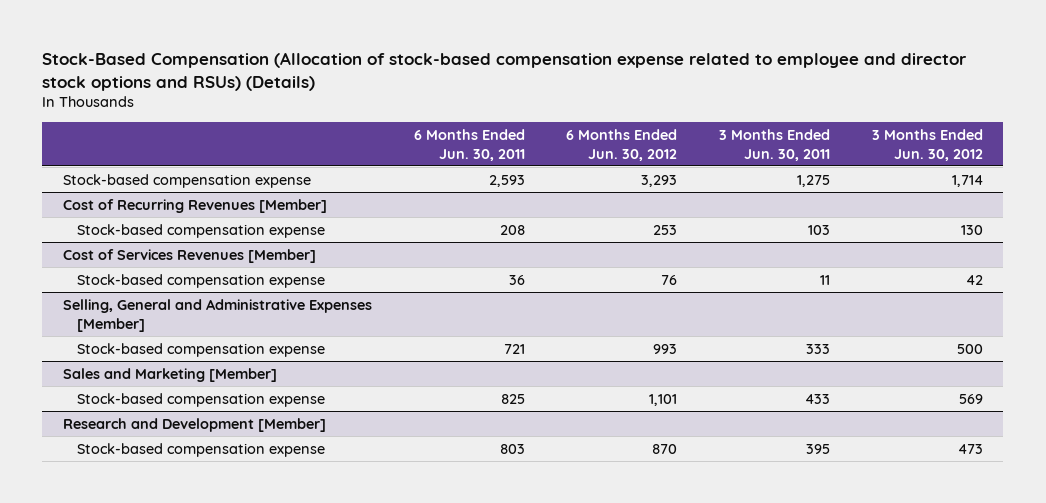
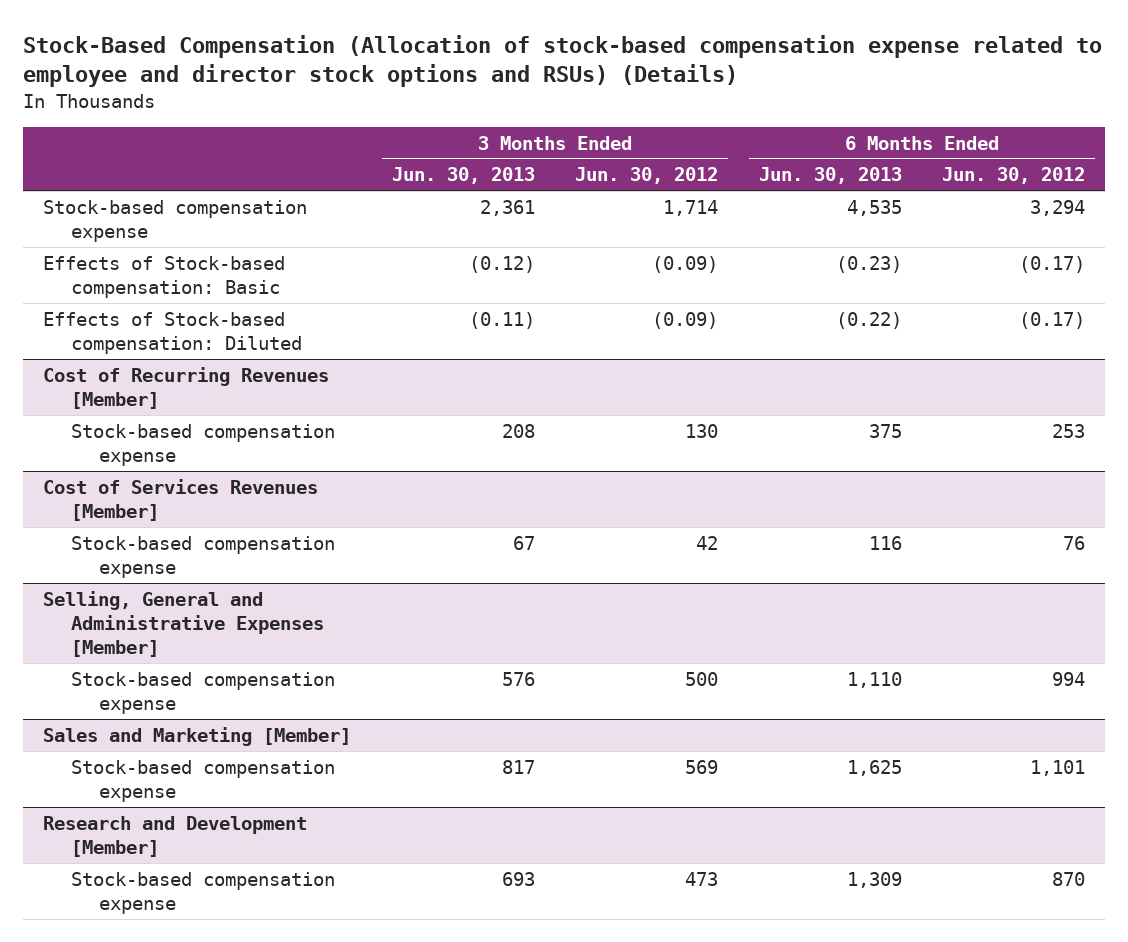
[413,128,525,161] 6 Months Ended Jun. 30, 2011 -> none
[718,128,830,161] 3 Months Ended Jun. 30, 2011 -> none
none -> [391,167,535,185] Jun. 30, 2013
none -> [758,167,902,185] Jun. 30, 2013
[641,174,678,187] 3,293 -> [1030,199,1086,216] 3,294
none -> [43,255,286,298] Effects of Stock-based compensation: Basic
none -> [43,311,303,354] Effects of Stock-based compensation: Diluted
[653,343,678,354] 993 -> [1052,671,1086,686] 994

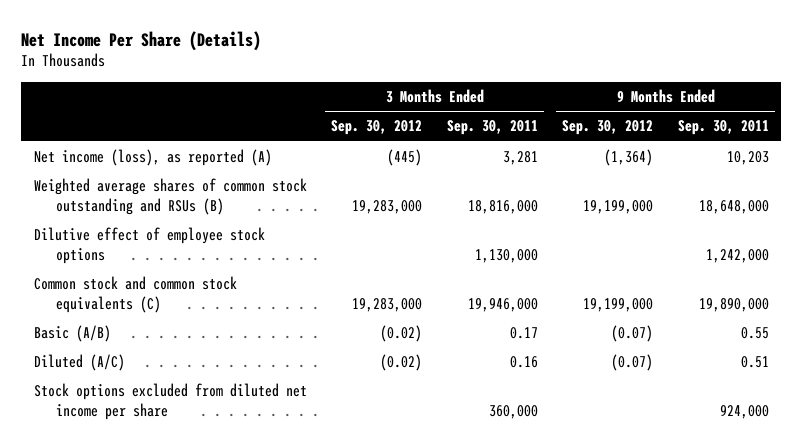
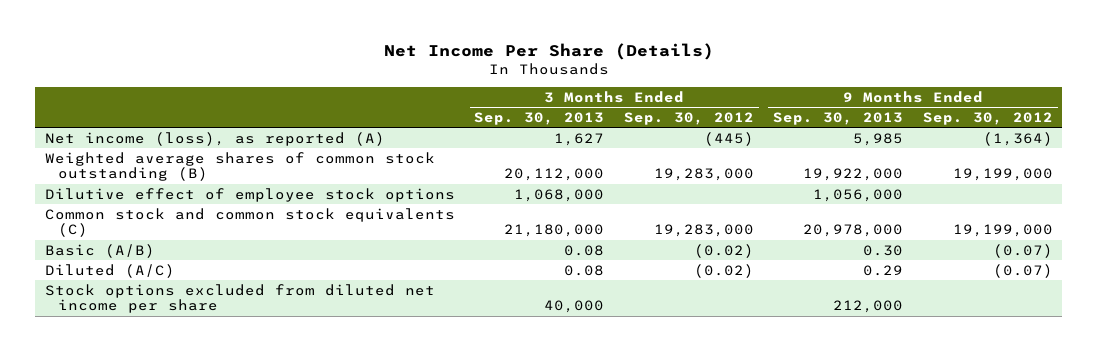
[446,120,538,136] Sep. 30, 2011 -> none
[678,120,770,136] Sep. 30, 2011 -> none
none -> [474,112,605,126] Sep. 30, 2013
none -> [773,112,904,126] Sep. 30, 2013
[33,178,307,215] Weighted average shares of common stock outstanding and RSUs (B) -> [44,151,435,182] Weighted average shares of common stock outstanding (B)

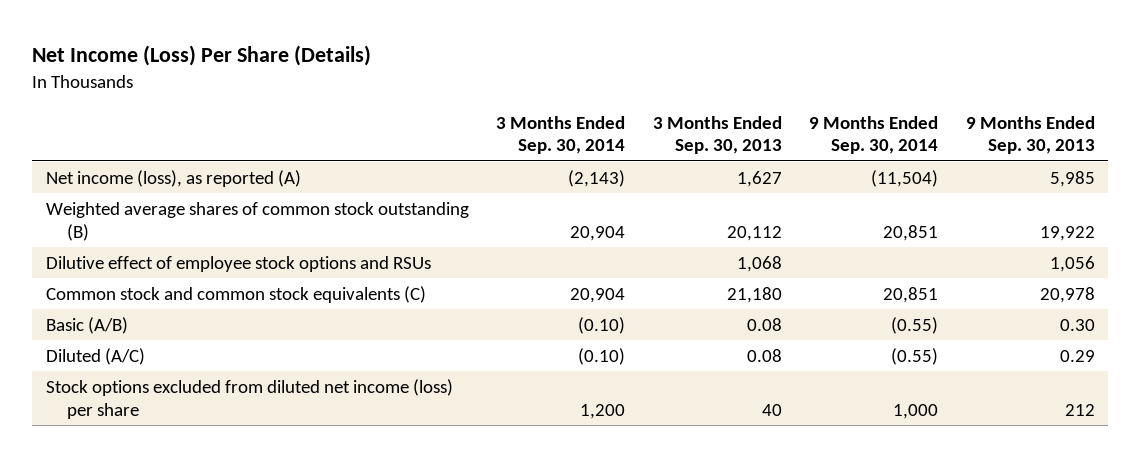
[383,42,714,60] Net Income Per Share (Details) -> [31,44,371,66] Net Income (Loss) Per Share (Details)
[623,112,754,126] Sep. 30, 2012 -> none
[922,112,1053,126] Sep. 30, 2012 -> none
none -> [496,115,626,155] 3 Months Ended Sep. 30, 2014
none -> [809,115,939,155] 9 Months Ended Sep. 30, 2014
[504,168,605,182] 20,112,000 -> [726,225,782,241] 20,112
[803,168,904,182] 19,922,000 -> [1039,225,1095,241] 19,922
[44,187,455,202] Dilutive effect of employee stock options -> [45,255,431,272] Dilutive effect of employee stock options and RSUs
[514,188,605,202] 1,068,000 -> [736,255,782,272] 1,068
[813,188,904,202] 1,056,000 -> [1049,255,1095,272] 1,056
[504,224,605,238] 21,180,000 -> [726,286,782,303] 21,180
[803,224,904,238] 20,978,000 -> [1039,286,1095,303] 20,978
[44,283,435,314] Stock options excluded from diluted net income per share -> [45,378,453,419] Stock options excluded from diluted net income (loss) per share
[544,300,605,314] 40,000 -> [761,403,782,416] 40
[833,300,904,314] 212,000 -> [1064,403,1095,416] 212

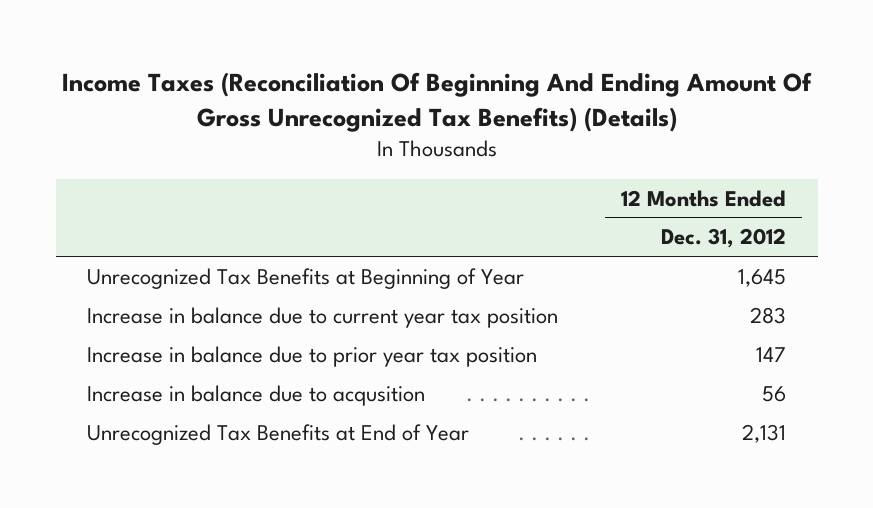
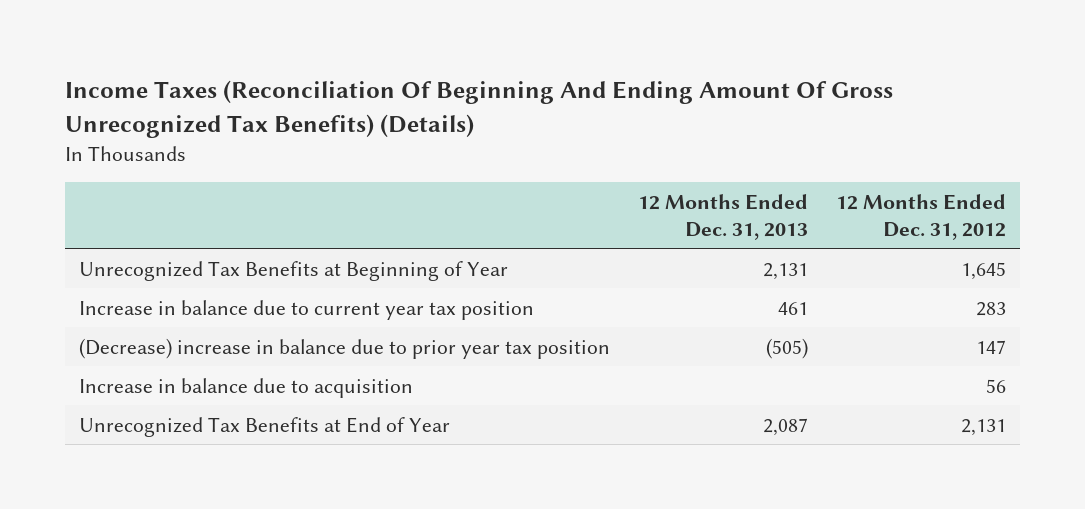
none -> [638,193,809,240] 12 Months Ended Dec. 31, 2013
[87,345,538,367] Increase in balance due to prior year tax position -> [79,337,611,359] (Decrease) increase in balance due to prior year tax position
[87,384,426,406] Increase in balance due to acqusition -> [79,377,414,398] Increase in balance due to acquisition

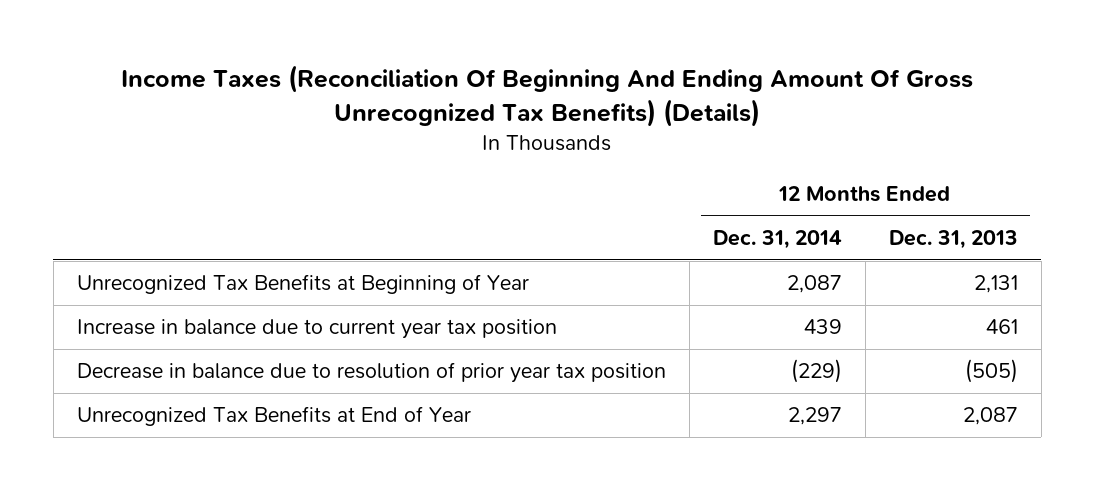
[835,193,1006,240] 12 Months Ended Dec. 31, 2012 -> none
none -> [712,229,842,249] Dec. 31, 2014
[79,377,414,398] Increase in balance due to acquisition -> none
[79,337,611,359] (Decrease) increase in balance due to prior year tax position -> [76,362,666,384] Decrease in balance due to resolution of prior year tax position

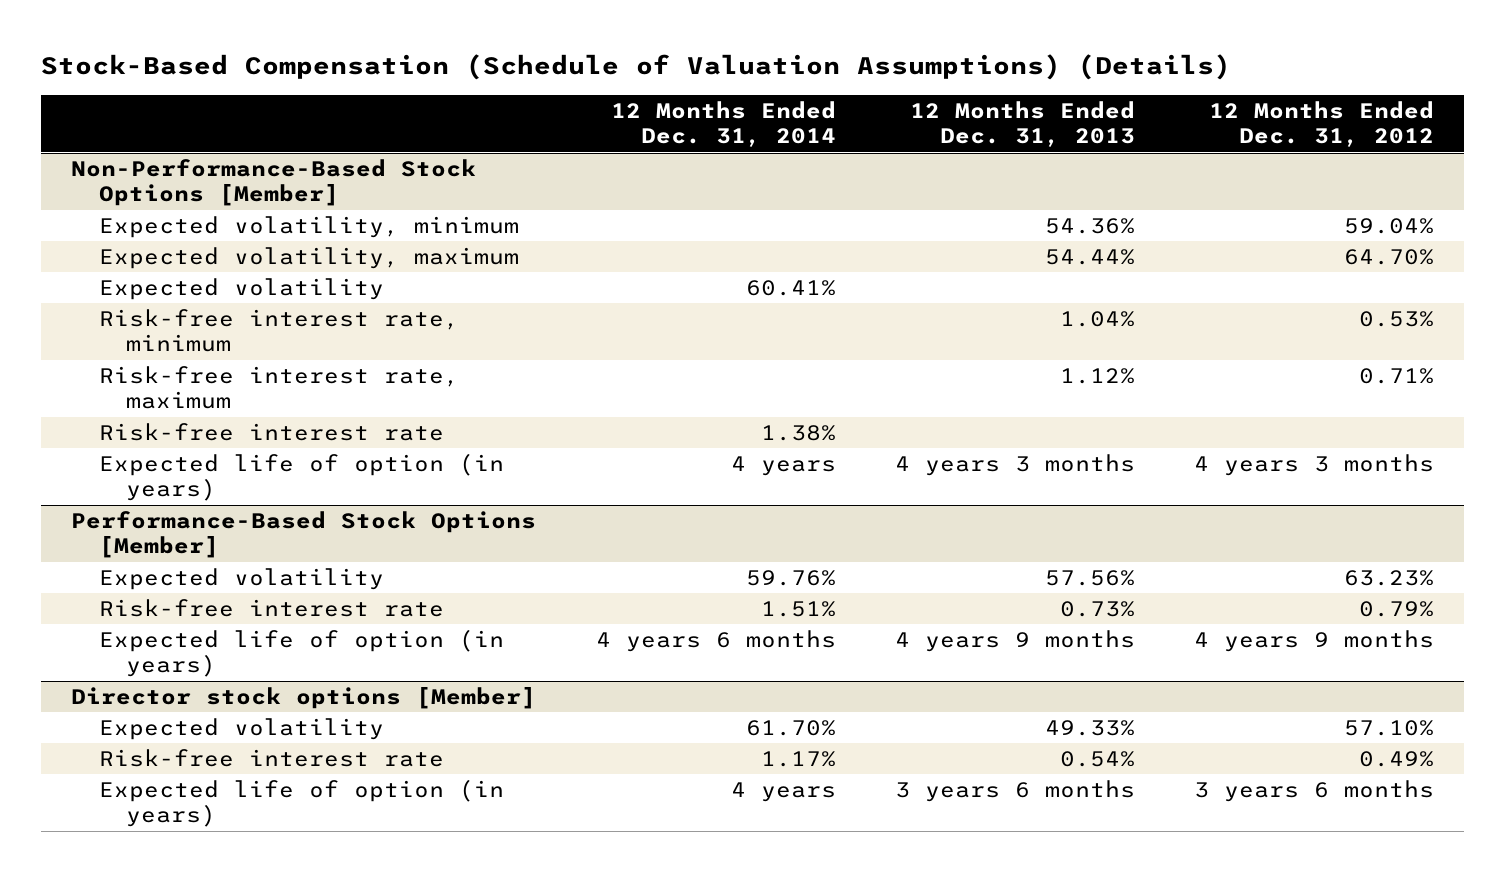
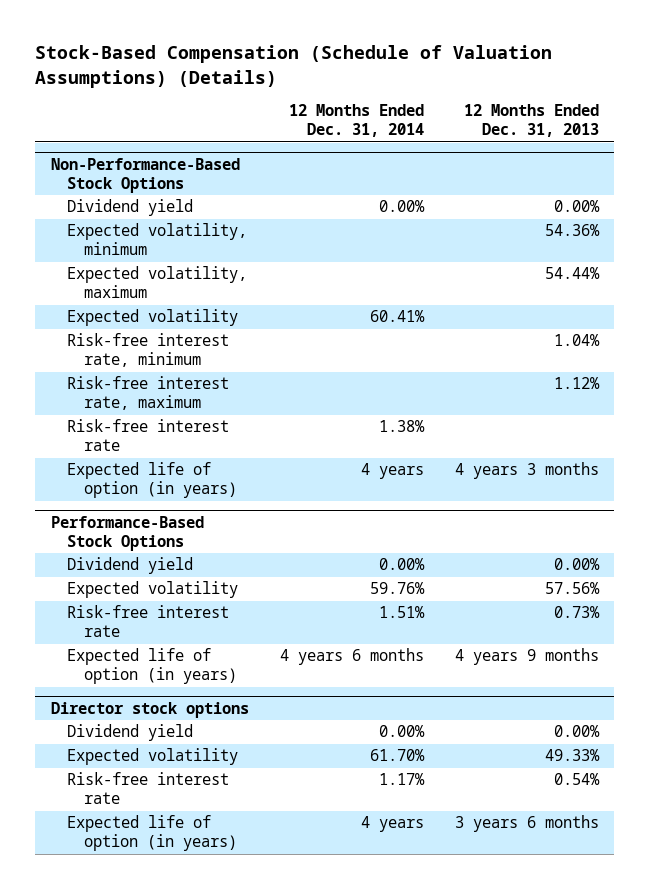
[1209,101,1435,148] 12 Months Ended Dec. 31, 2012 -> none
[71,159,477,207] Non-Performance-Based Stock Options [Member] -> [50,157,240,193] Non-Performance-Based Stock Options
none -> [67,199,194,217] Dividend yield
[71,511,537,559] Performance-Based Stock Options [Member] -> [50,515,204,551] Performance-Based Stock Options
none -> [67,557,194,575] Dividend yield
[71,687,537,710] Director stock options [Member] -> [50,701,249,718] Director stock options
none -> [67,724,194,742] Dividend yield

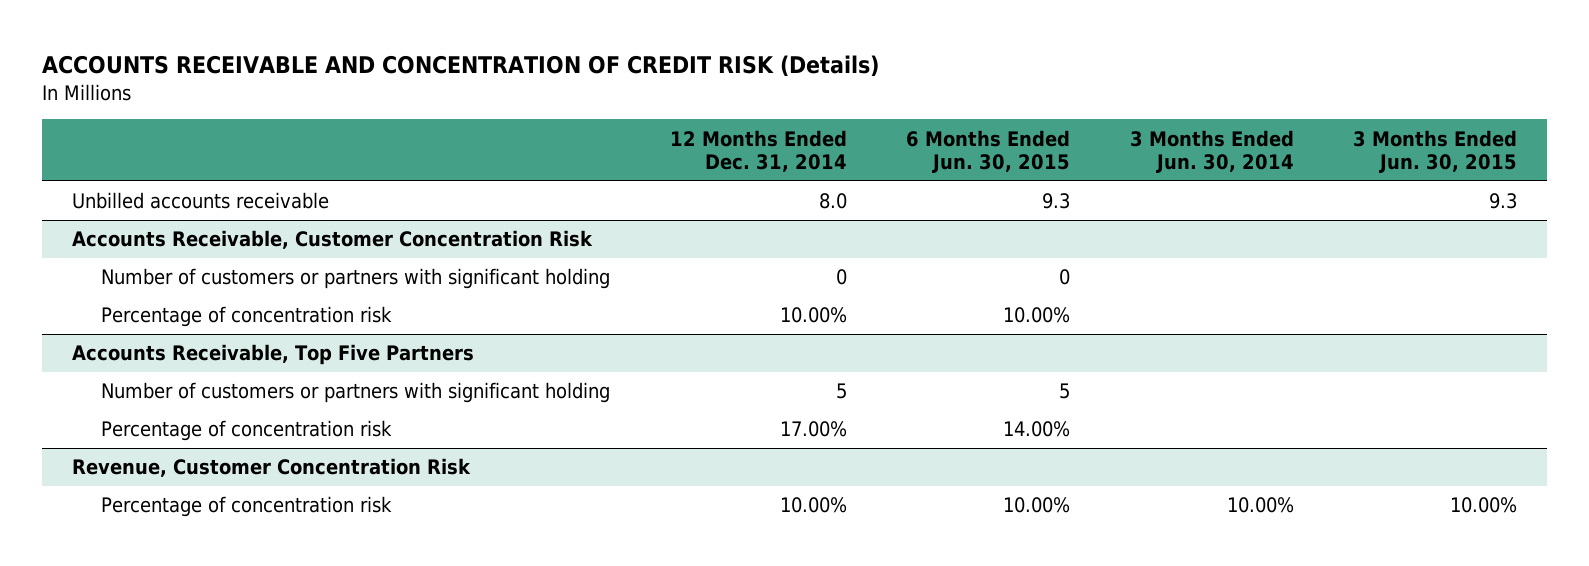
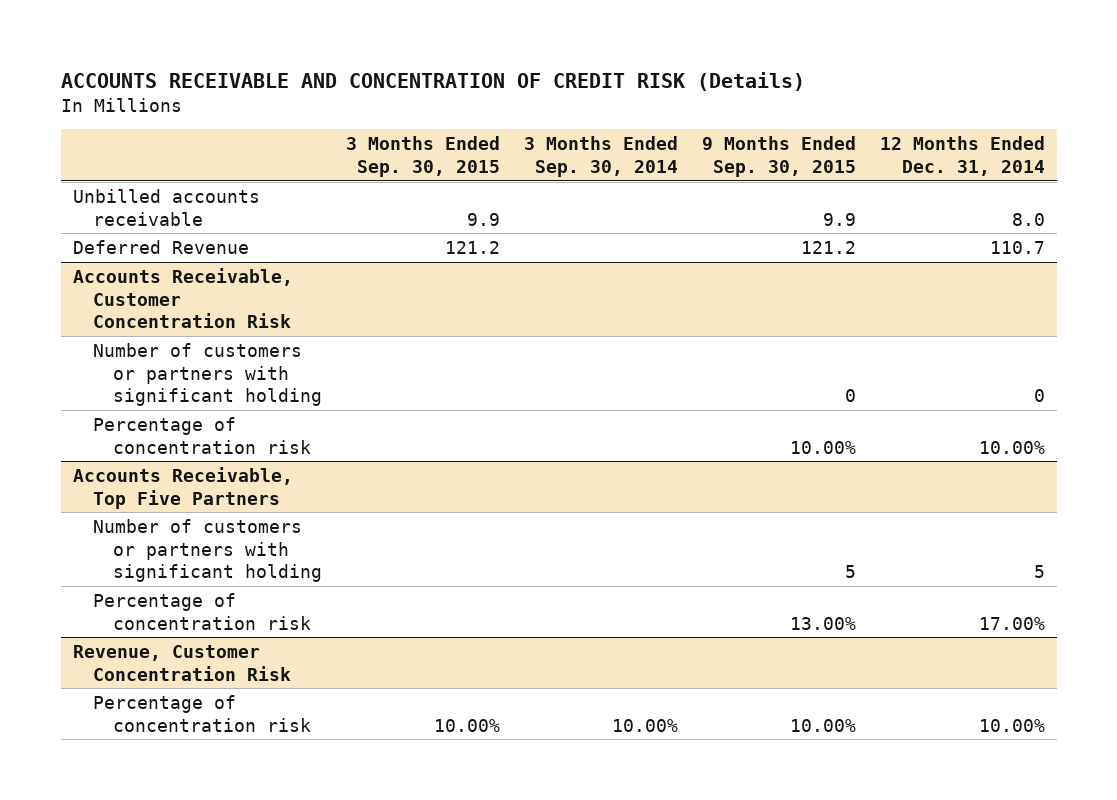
[906,129,1071,173] 6 Months Ended Jun. 30, 2015 -> none
[1129,129,1294,173] 3 Months Ended Jun. 30, 2014 -> none
[1353,129,1518,173] 3 Months Ended Jun. 30, 2015 -> none
none -> [346,135,501,177] 3 Months Ended Sep. 30, 2015
none -> [524,135,679,177] 3 Months Ended Sep. 30, 2014
none -> [701,135,856,177] 9 Months Ended Sep. 30, 2015
none -> [72,239,249,254] Deferred Revenue

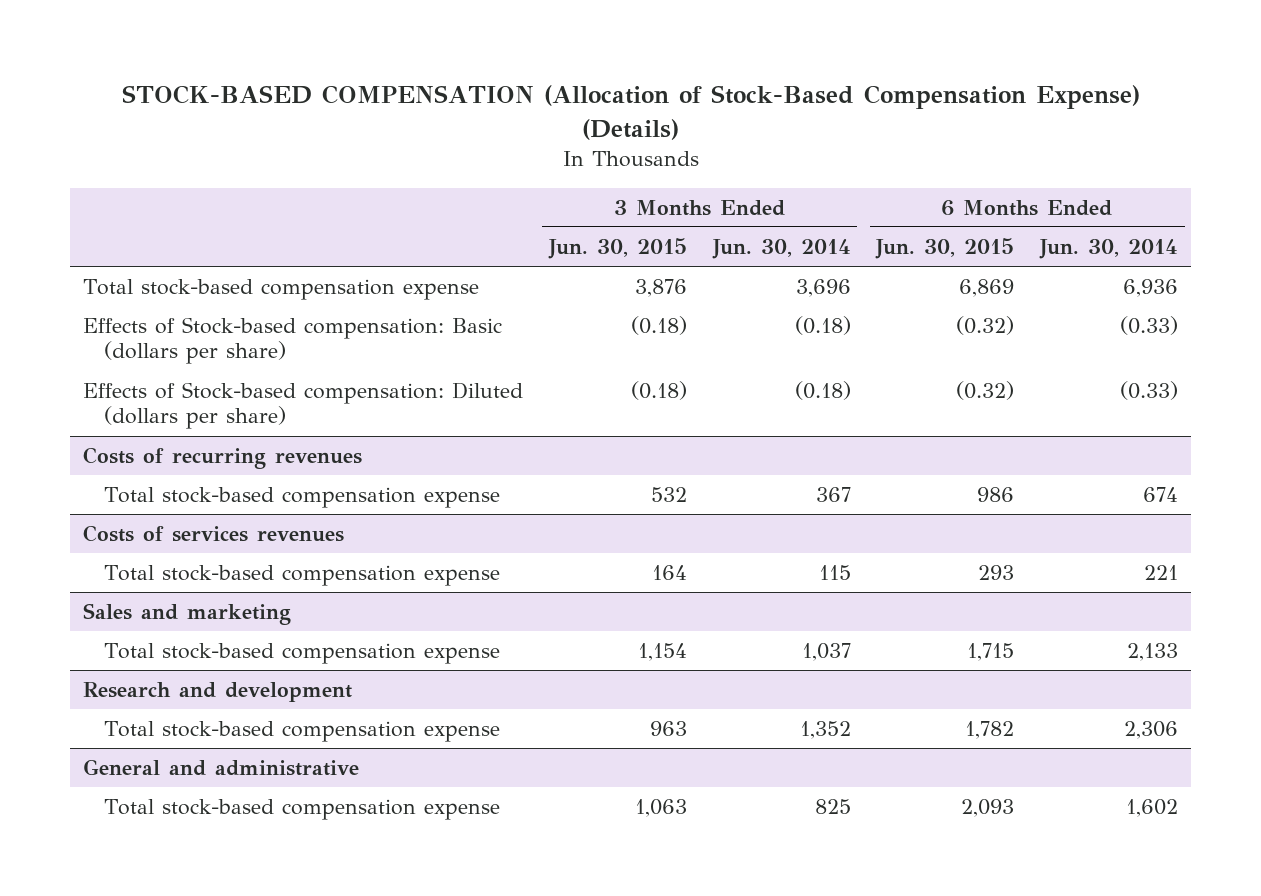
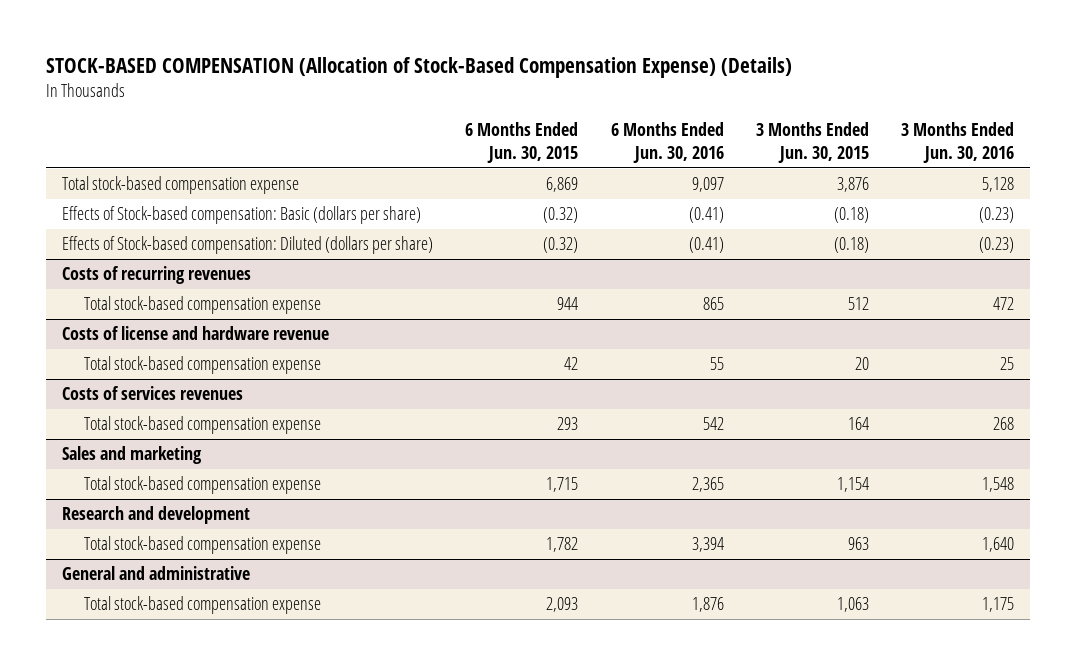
[711,238,851,259] Jun. 30, 2014 -> none
[1039,238,1179,259] Jun. 30, 2014 -> none
none -> [610,122,724,163] 6 Months Ended Jun. 30, 2016
none -> [901,122,1015,163] 3 Months Ended Jun. 30, 2016
[650,487,687,503] 532 -> [847,297,869,311] 512
[977,487,1015,503] 986 -> [557,297,579,311] 944
none -> [61,326,329,341] Costs of license and hardware revenue
none -> [83,356,321,375] Total stock-based compensation expense

